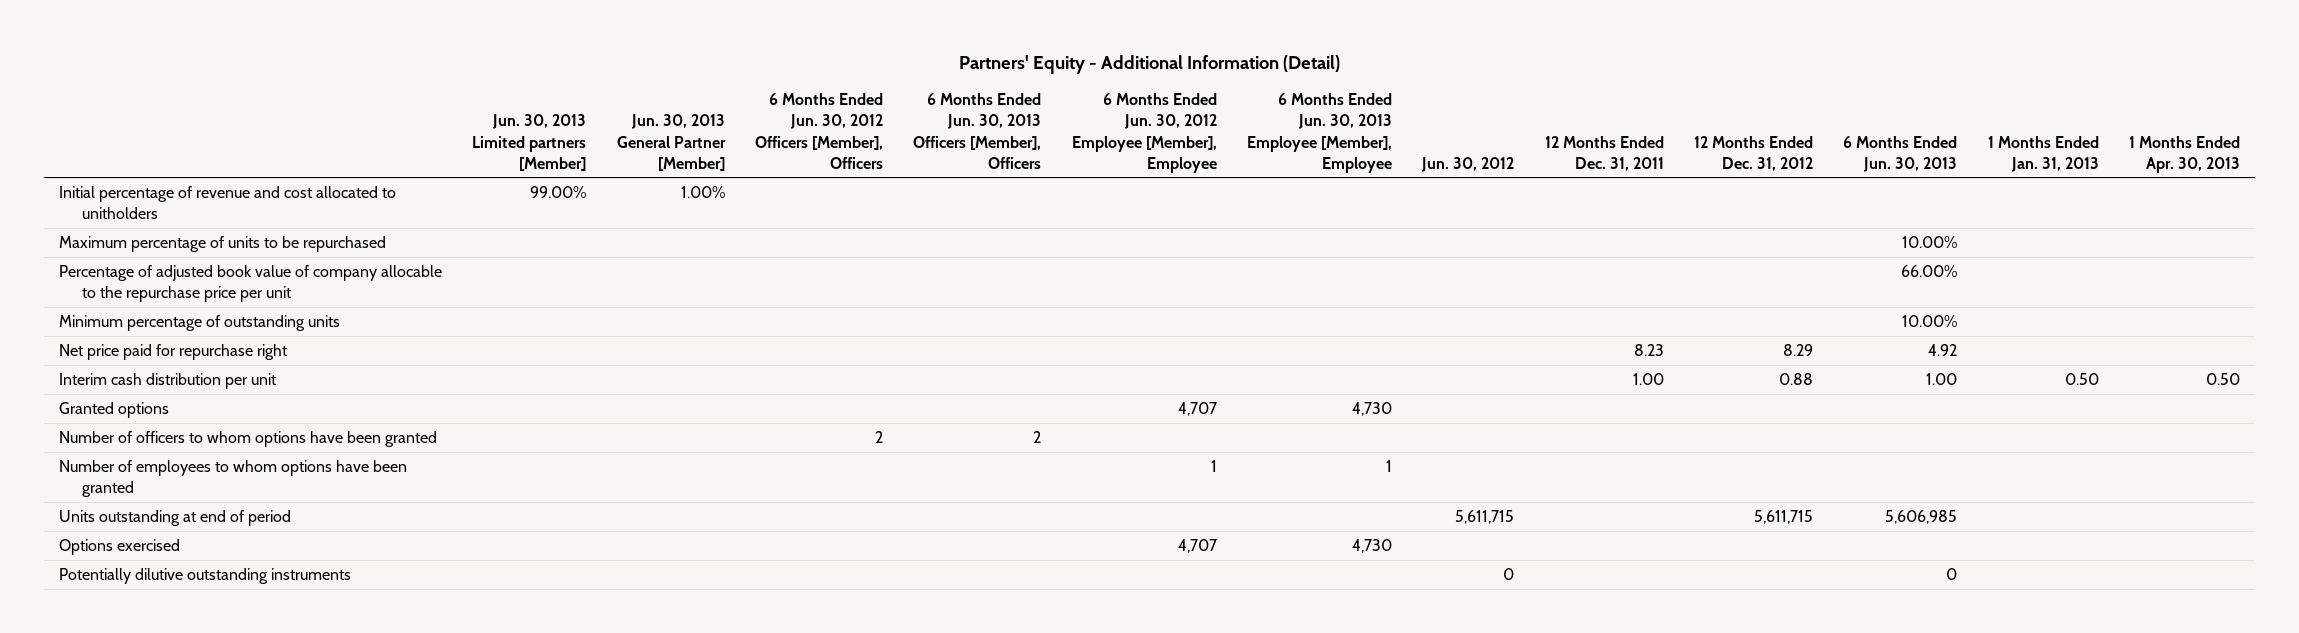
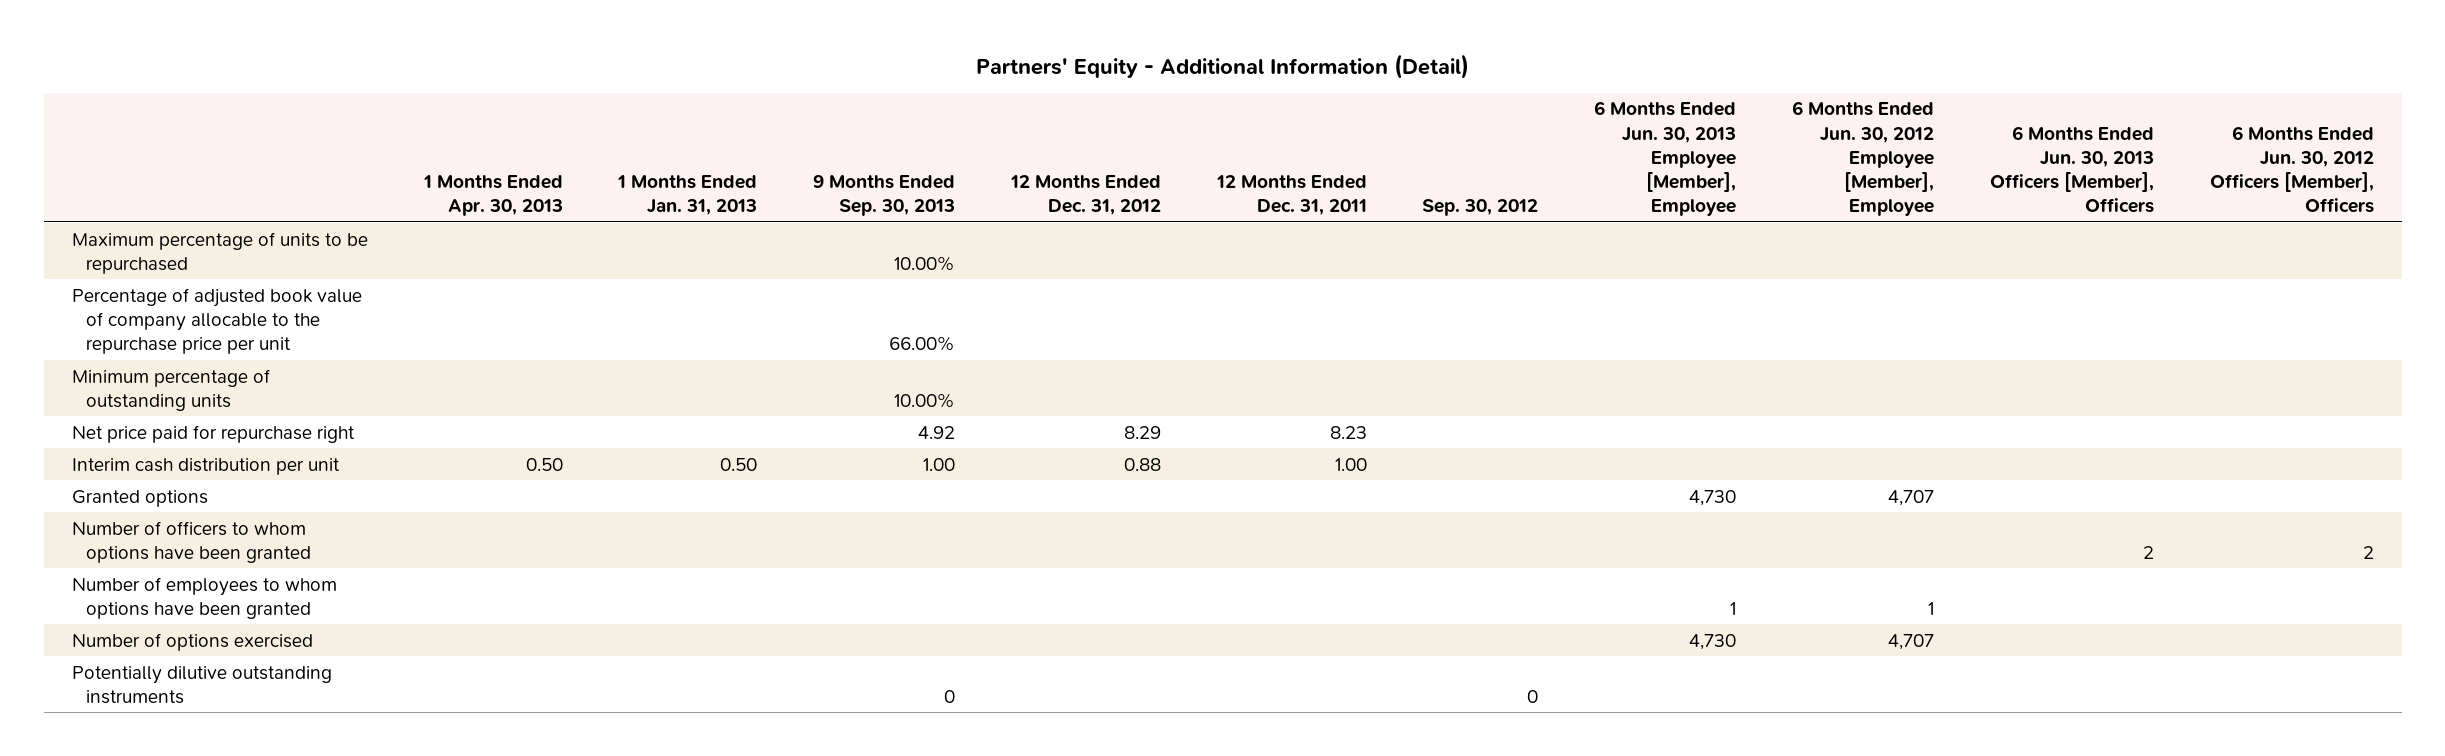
[472,114,587,171] Jun. 30, 2013 Limited partners [Member] -> none
[616,114,726,171] Jun. 30, 2013 General Partner [Member] -> none
[1421,156,1515,172] Jun. 30, 2012 -> none
[1843,135,1958,172] 6 Months Ended Jun. 30, 2013 -> none
none -> [813,174,956,217] 9 Months Ended Sep. 30, 2013
none -> [1422,199,1539,217] Sep. 30, 2012
[59,186,397,220] Initial percentage of revenue and cost allocated to unitholders -> none
[59,510,292,527] Units outstanding at end of period -> none
[59,539,181,556] Options exercised -> [71,632,313,651] Number of options exercised

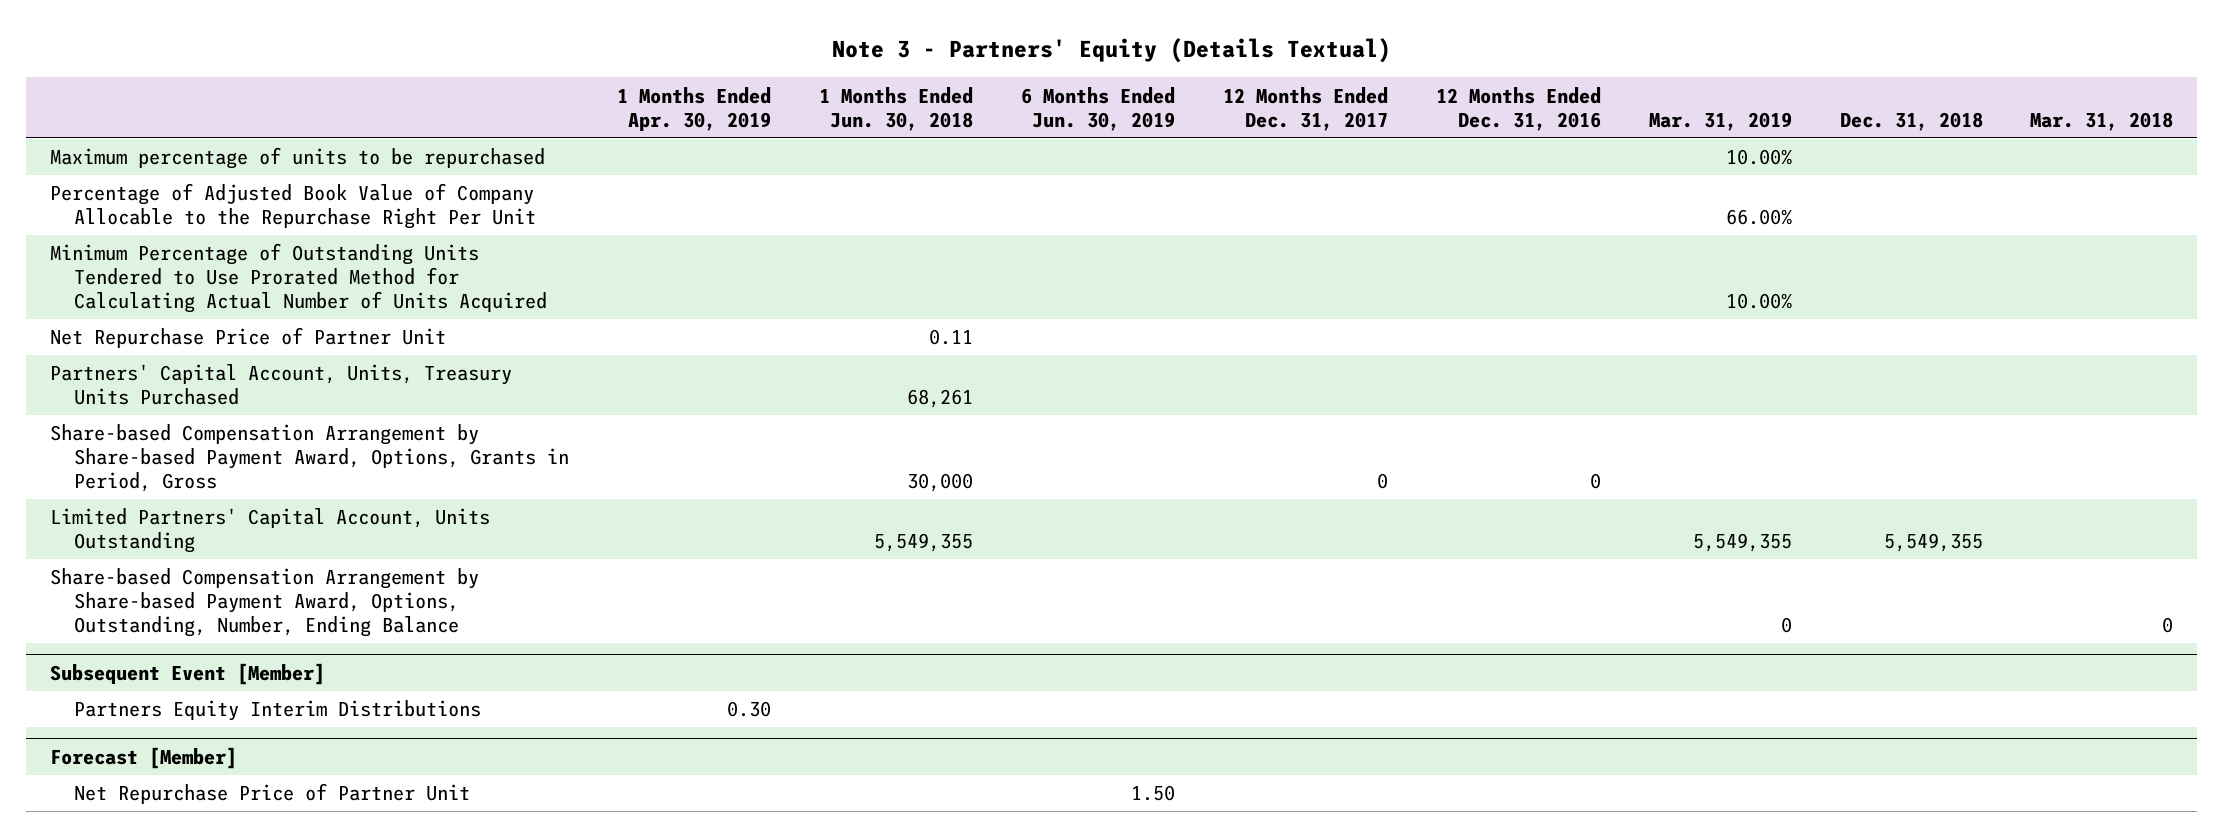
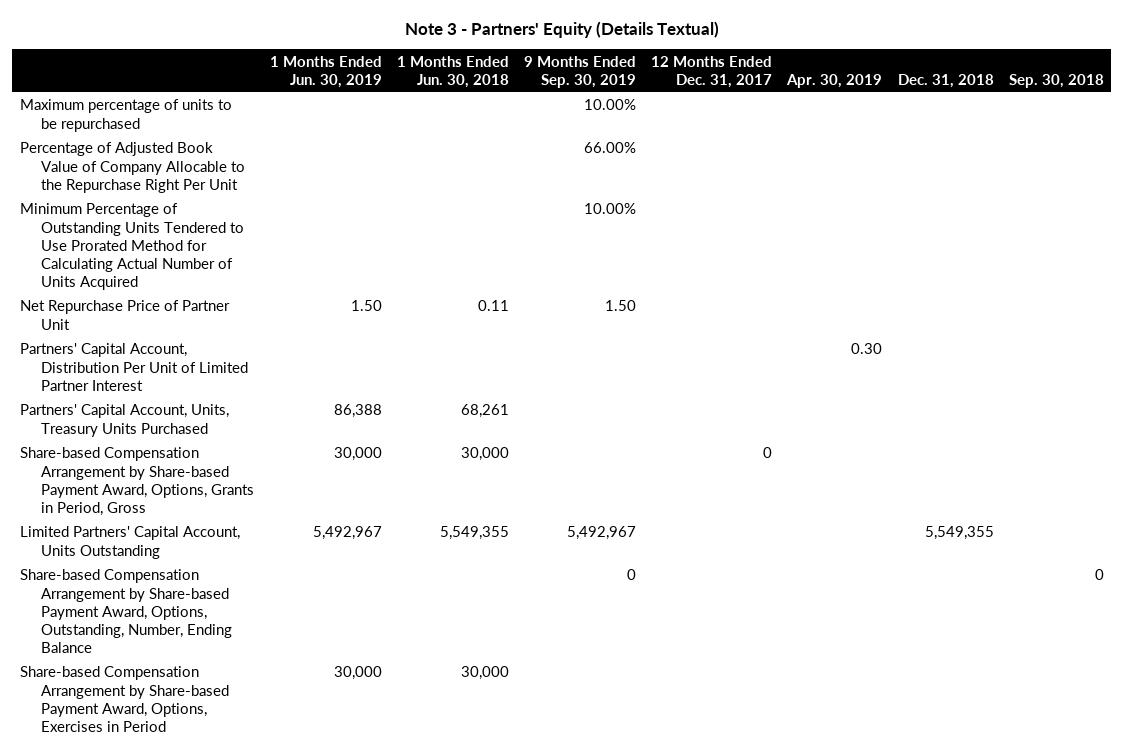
[617,86,772,131] 1 Months Ended Apr. 30, 2019 -> none
[1020,86,1175,131] 6 Months Ended Jun. 30, 2019 -> none
[1435,86,1601,131] 12 Months Ended Dec. 31, 2016 -> none
[1648,111,1792,131] Mar. 31, 2019 -> none
[2030,111,2174,131] Mar. 31, 2018 -> none
none -> [269,55,382,88] 1 Months Ended Jun. 30, 2019
none -> [524,55,637,88] 9 Months Ended Sep. 30, 2019
none -> [786,73,883,88] Apr. 30, 2019
none -> [1008,73,1104,88] Sep. 30, 2018
none -> [19,343,249,391] Partners' Capital Account, Distribution Per Unit of Limited Partner Interest
[50,663,326,686] Subsequent Event [Member] -> none
[74,700,482,722] Partners Equity Interim Distributions -> none
[50,747,238,770] Forecast [Member] -> none
[74,783,471,805] Net Repurchase Price of Partner Unit -> none
none -> [19,666,230,732] Share-based Compensation Arrangement by Share-based Payment Award, Options, Exercises in Period

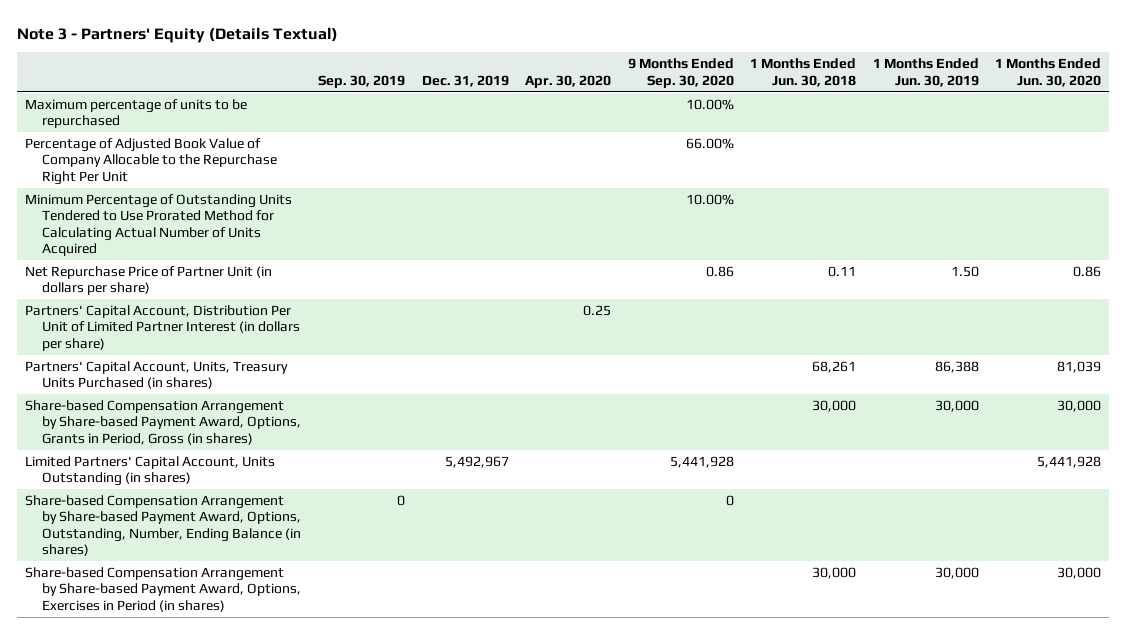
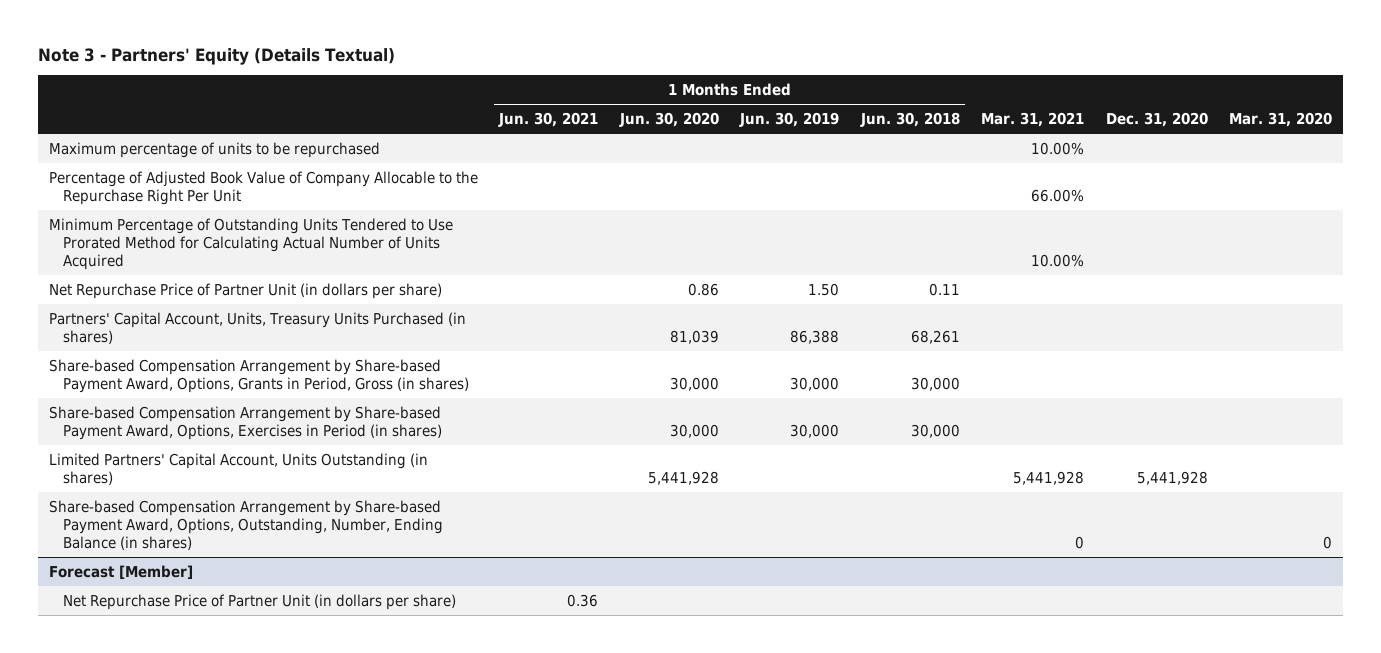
[317,74,405,88] Sep. 30, 2019 -> none
[421,74,509,87] Dec. 31, 2019 -> none
[525,74,612,88] Apr. 30, 2020 -> none
[627,58,734,88] 9 Months Ended Sep. 30, 2020 -> none
none -> [498,111,599,127] Jun. 30, 2021
none -> [981,111,1085,127] Mar. 31, 2021
none -> [1105,111,1208,127] Dec. 31, 2020
none -> [1229,111,1333,127] Mar. 31, 2020
[25,304,301,351] Partners' Capital Account, Distribution Per Unit of Limited Partner Interest (in dollars per share) -> none
[25,566,302,612] Share-based Compensation Arrangement by Share-based Payment Award, Options, Exercises in Period (in shares) -> [48,405,442,441] Share-based Compensation Arrangement by Share-based Payment Award, Options, Exercises in Period (in shares)
none -> [48,564,193,579] Forecast [Member]
none -> [62,593,456,610] Net Repurchase Price of Partner Unit (in dollars per share)

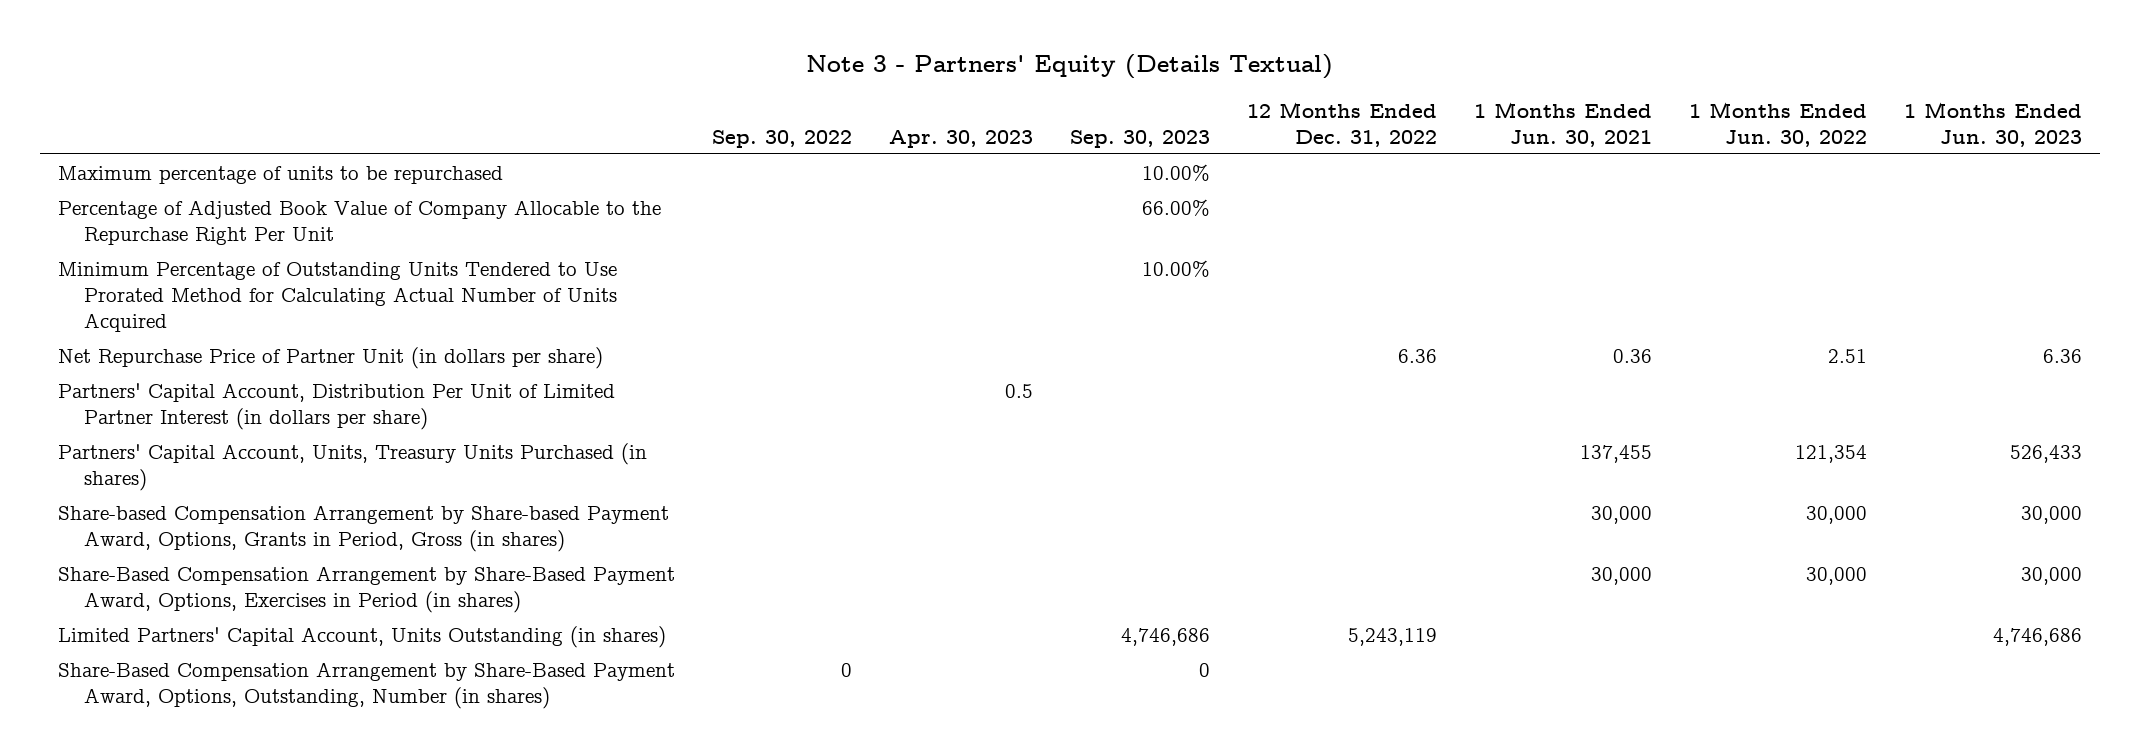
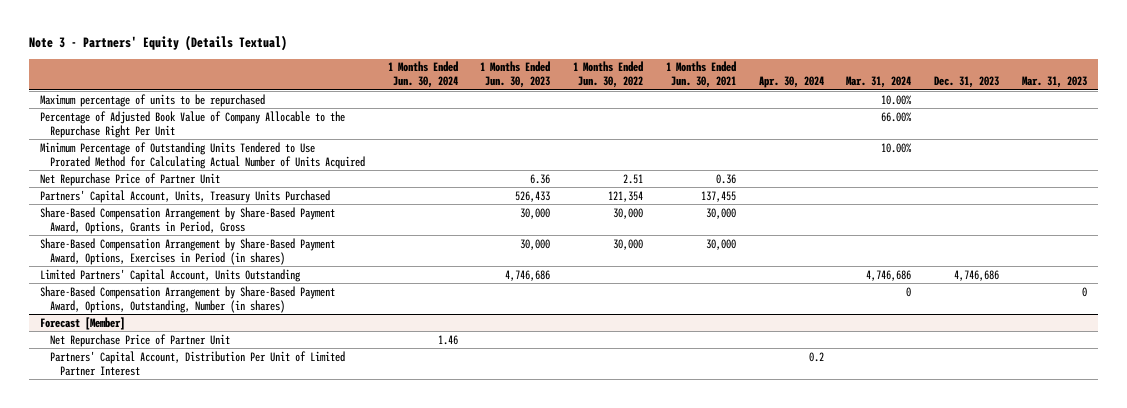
[712,129,853,148] Sep. 30, 2022 -> none
[889,129,1034,148] Apr. 30, 2023 -> none
[1070,129,1211,148] Sep. 30, 2023 -> none
[1247,101,1438,147] 12 Months Ended Dec. 31, 2022 -> none
none -> [387,61,458,89] 1 Months Ended Jun. 30, 2024
none -> [758,76,824,89] Apr. 30, 2024
none -> [846,76,912,89] Mar. 31, 2024
none -> [933,76,999,89] Dec. 31, 2023
none -> [1021,76,1087,89] Mar. 31, 2023
[58,382,616,430] Partners' Capital Account, Distribution Per Unit of Limited Partner Interest (in dollars per share) -> none
[58,346,604,369] Net Repurchase Price of Partner Unit (in dollars per share) -> [39,172,220,186] Net Repurchase Price of Partner Unit
[58,442,648,491] Partners' Capital Account, Units, Treasury Units Purchased (in shares) -> [39,189,330,203] Partners' Capital Account, Units, Treasury Units Purchased
[58,504,670,552] Share-based Compensation Arrangement by Share-based Payment Award, Options, Grants in Period, Gross (in shares) -> [39,206,335,234] Share-Based Compensation Arrangement by Share-Based Payment Award, Options, Grants in Period, Gross
[58,625,667,648] Limited Partners' Capital Account, Units Outstanding (in shares) -> [39,268,301,282] Limited Partners' Capital Account, Units Outstanding
none -> [39,316,125,330] Forecast [Member]
none -> [50,333,231,347] Net Repurchase Price of Partner Unit
none -> [50,350,346,376] Partners' Capital Account, Distribution Per Unit of Limited Partner Interest

